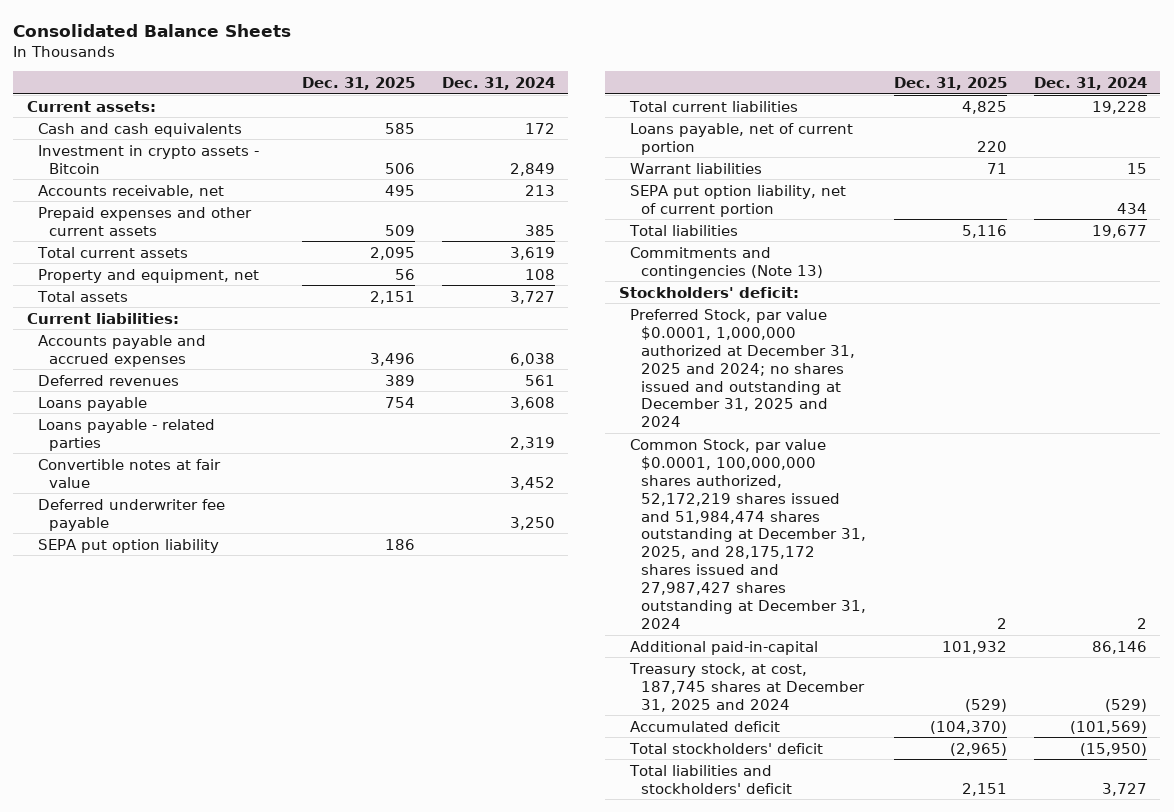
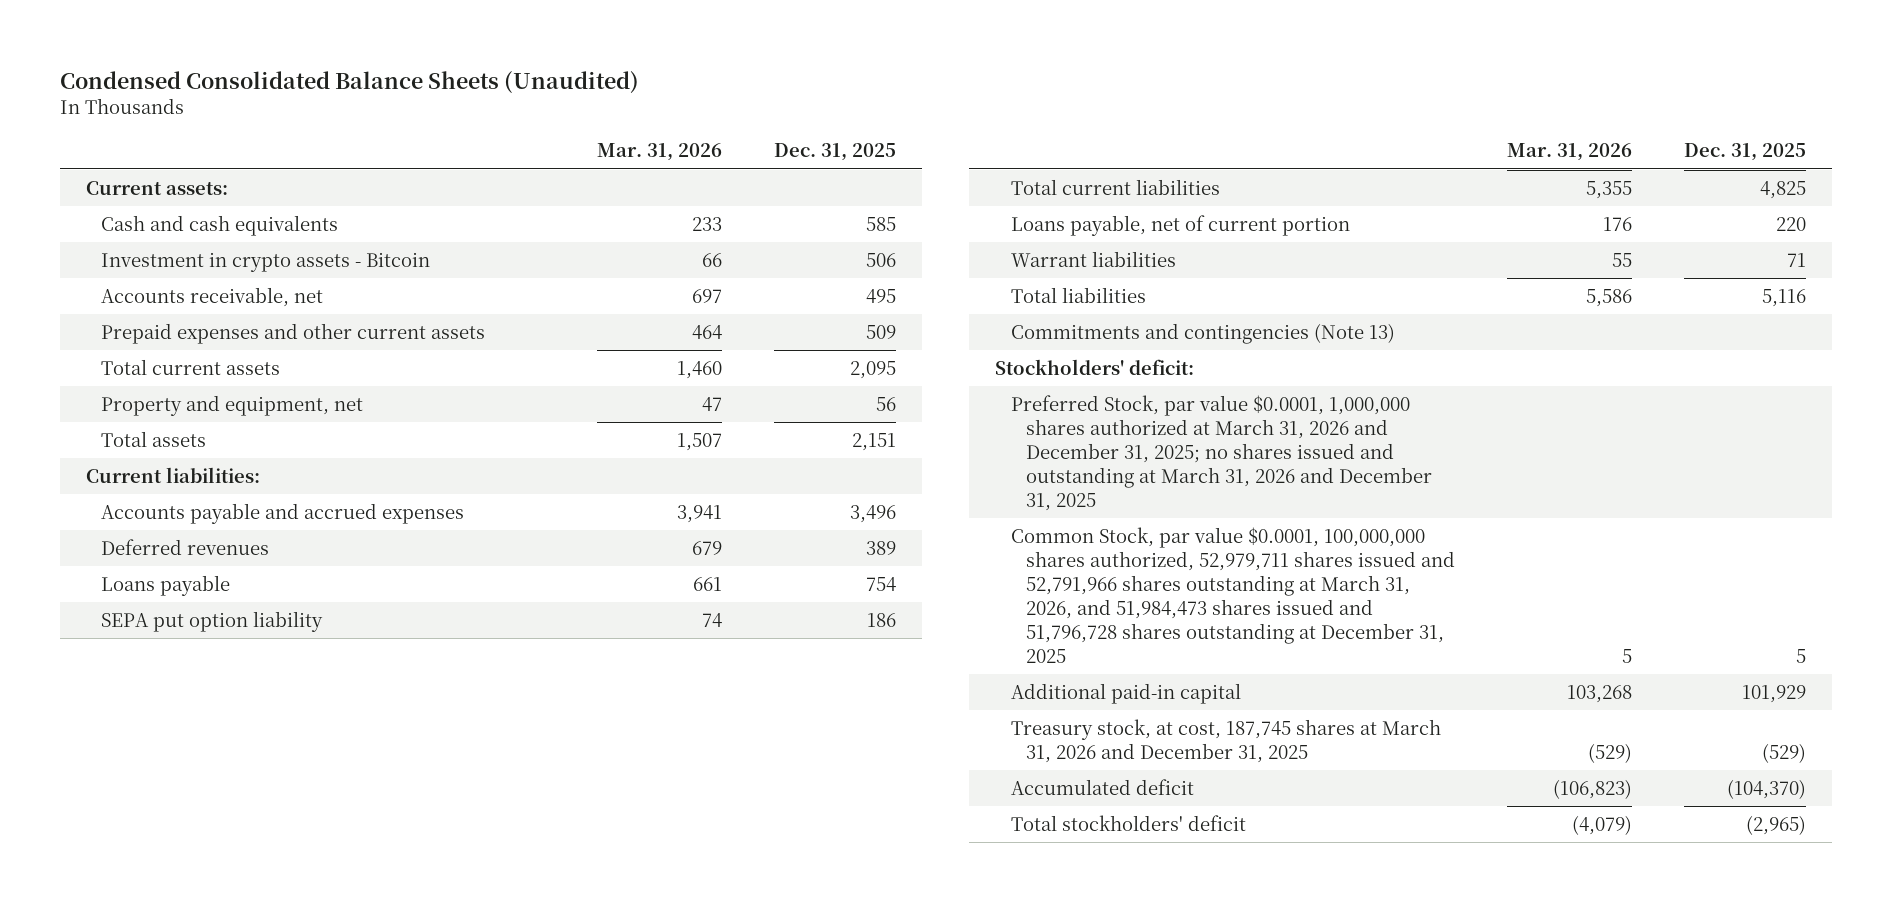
[13,23,292,37] Consolidated Balance Sheets -> [59,70,639,94] Condensed Consolidated Balance Sheets (Unaudited)
[441,77,555,91] Dec. 31, 2024 -> none
none -> [597,143,723,162] Mar. 31, 2026
[38,418,216,451] Loans payable - related parties -> none
[38,458,222,488] Convertible notes at fair value -> none
[38,498,226,531] Deferred underwriter fee payable -> none
[630,184,847,217] SEPA put option liability, net of current portion -> none
[630,308,856,428] Preferred Stock, par value $0.0001, 1,000,000 authorized at December 31, 2025 and 2024; no shares issued and outstanding at December 31, 2025 and 2024 -> [1010,394,1433,511] Preferred Stock, par value $0.0001, 1,000,000 shares authorized at March 31, 2026 and December 31, 2025; no shares issued and outstanding at March 31, 2026 and December 31, 2025
[630,438,867,630] Common Stock, par value $0.0001, 100,000,000 shares authorized, 52,172,219 shares issued and 51,984,474 shares outstanding at December 31, 2025, and 28,175,172 shares issued and 27,987,427 shares outstanding at December 31, 2024 -> [1010,526,1456,663] Common Stock, par value $0.0001, 100,000,000 shares authorized, 52,979,711 shares issued and 52,791,966 shares outstanding at March 31, 2026, and 51,984,473 shares issued and 51,796,728 shares outstanding at December 31, 2025
[996,618,1007,630] 2 -> [1796,648,1807,663] 5
[630,640,819,655] Additional paid-in-capital -> [1010,682,1241,704] Additional paid-in capital
[941,640,1007,654] 101,932 -> [1742,684,1807,703] 101,929
[629,662,866,712] Treasury stock, at cost, 187,745 shares at December 31, 2025 and 2024 -> [1010,718,1441,763] Treasury stock, at cost, 187,745 shares at March 31, 2026 and December 31, 2025
[629,764,793,794] Total liabilities and stockholders' deficit -> none

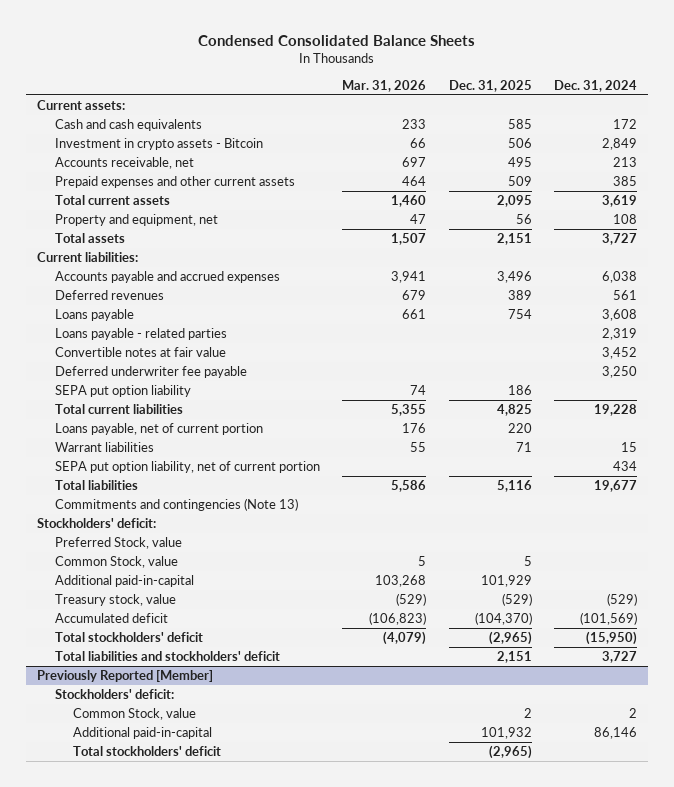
[59,70,639,94] Condensed Consolidated Balance Sheets (Unaudited) -> [197,34,475,46] Condensed Consolidated Balance Sheets
none -> [553,79,637,92] Dec. 31, 2024
none -> [55,328,228,341] Loans payable - related parties
none -> [55,347,227,358] Convertible notes at fair value
none -> [55,366,248,379] Deferred underwriter fee payable
none -> [55,461,321,474] SEPA put option liability, net of current portion
[1010,394,1433,511] Preferred Stock, par value $0.0001, 1,000,000 shares authorized at March 31, 2026 and December 31, 2025; no shares issued and outstanding at March 31, 2026 and December 31, 2025 -> [55,537,183,550] Preferred Stock, value
[1010,526,1456,663] Common Stock, par value $0.0001, 100,000,000 shares authorized, 52,979,711 shares issued and 52,791,966 shares outstanding at March 31, 2026, and 51,984,473 shares issued and 51,796,728 shares outstanding at December 31, 2025 -> [55,556,179,569] Common Stock, value
[1010,682,1241,704] Additional paid-in capital -> [55,575,195,588] Additional paid-in-capital
[1010,718,1441,763] Treasury stock, at cost, 187,745 shares at March 31, 2026 and December 31, 2025 -> [55,594,177,607] Treasury stock, value
none -> [55,651,281,662] Total liabilities and stockholders' deficit
none -> [36,670,213,683] Previously Reported [Member]
none -> [55,689,175,700] Stockholders' deficit:
none -> [73,708,197,721] Common Stock, value
none -> [73,727,213,740] Additional paid-in-capital
none -> [73,746,222,757] Total stockholders' deficit

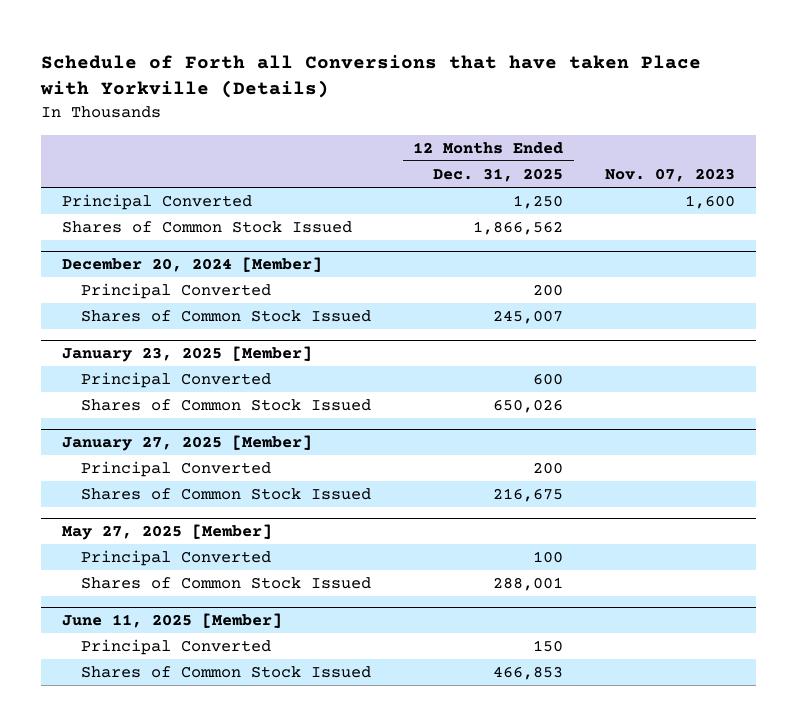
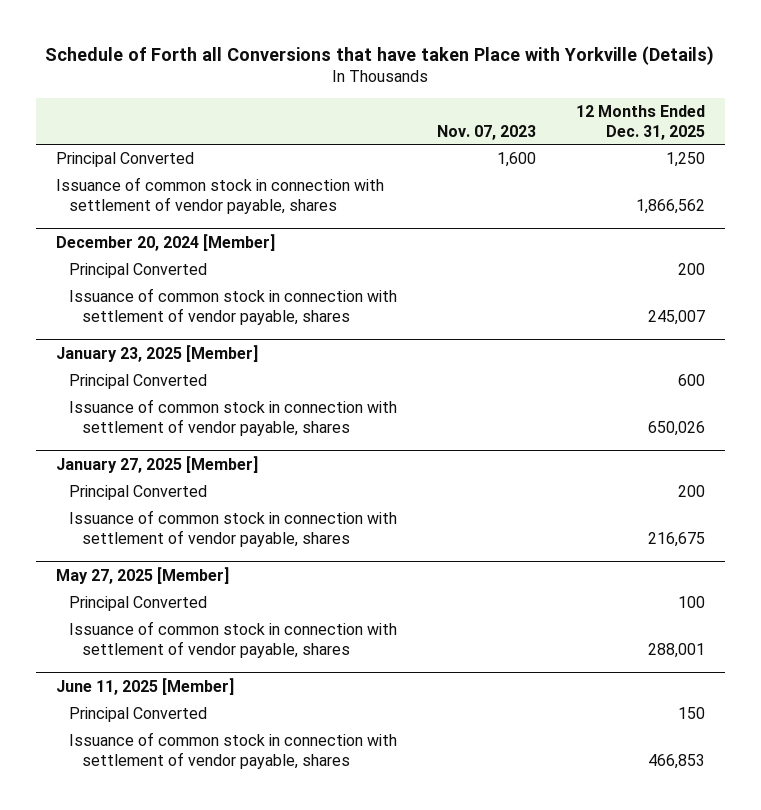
[62,221,353,234] Shares of Common Stock Issued -> [55,176,384,214] Issuance of common stock in connection with settlement of vendor payable, shares
[81,310,372,323] Shares of Common Stock Issued -> [68,287,397,325] Issuance of common stock in connection with settlement of vendor payable, shares
[81,399,372,412] Shares of Common Stock Issued -> [68,398,397,436] Issuance of common stock in connection with settlement of vendor payable, shares
[81,488,372,501] Shares of Common Stock Issued -> [68,509,397,547] Issuance of common stock in connection with settlement of vendor payable, shares
[81,577,372,590] Shares of Common Stock Issued -> [68,620,397,658] Issuance of common stock in connection with settlement of vendor payable, shares
[81,666,372,679] Shares of Common Stock Issued -> [68,731,397,769] Issuance of common stock in connection with settlement of vendor payable, shares

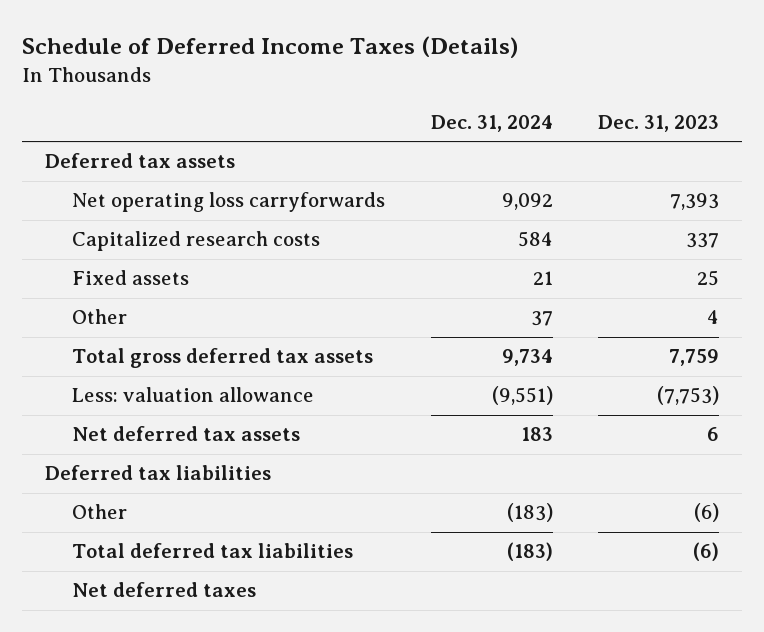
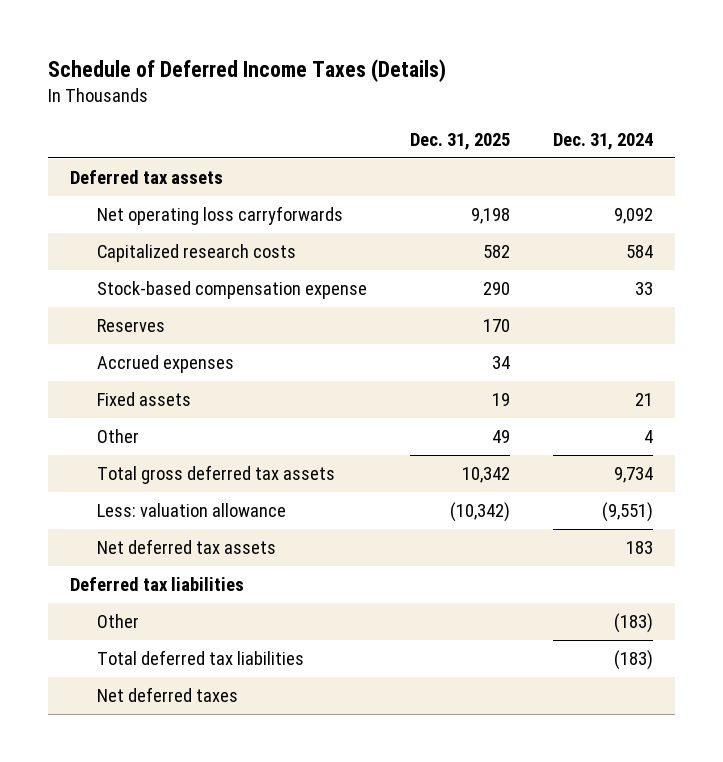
[597,115,719,133] Dec. 31, 2023 -> none
none -> [410,132,511,150] Dec. 31, 2025
none -> [96,280,367,299] Stock-based compensation expense
none -> [96,318,165,332] Reserves
none -> [96,354,234,373] Accrued expenses
[530,311,553,327] 37 -> [644,429,654,443] 4

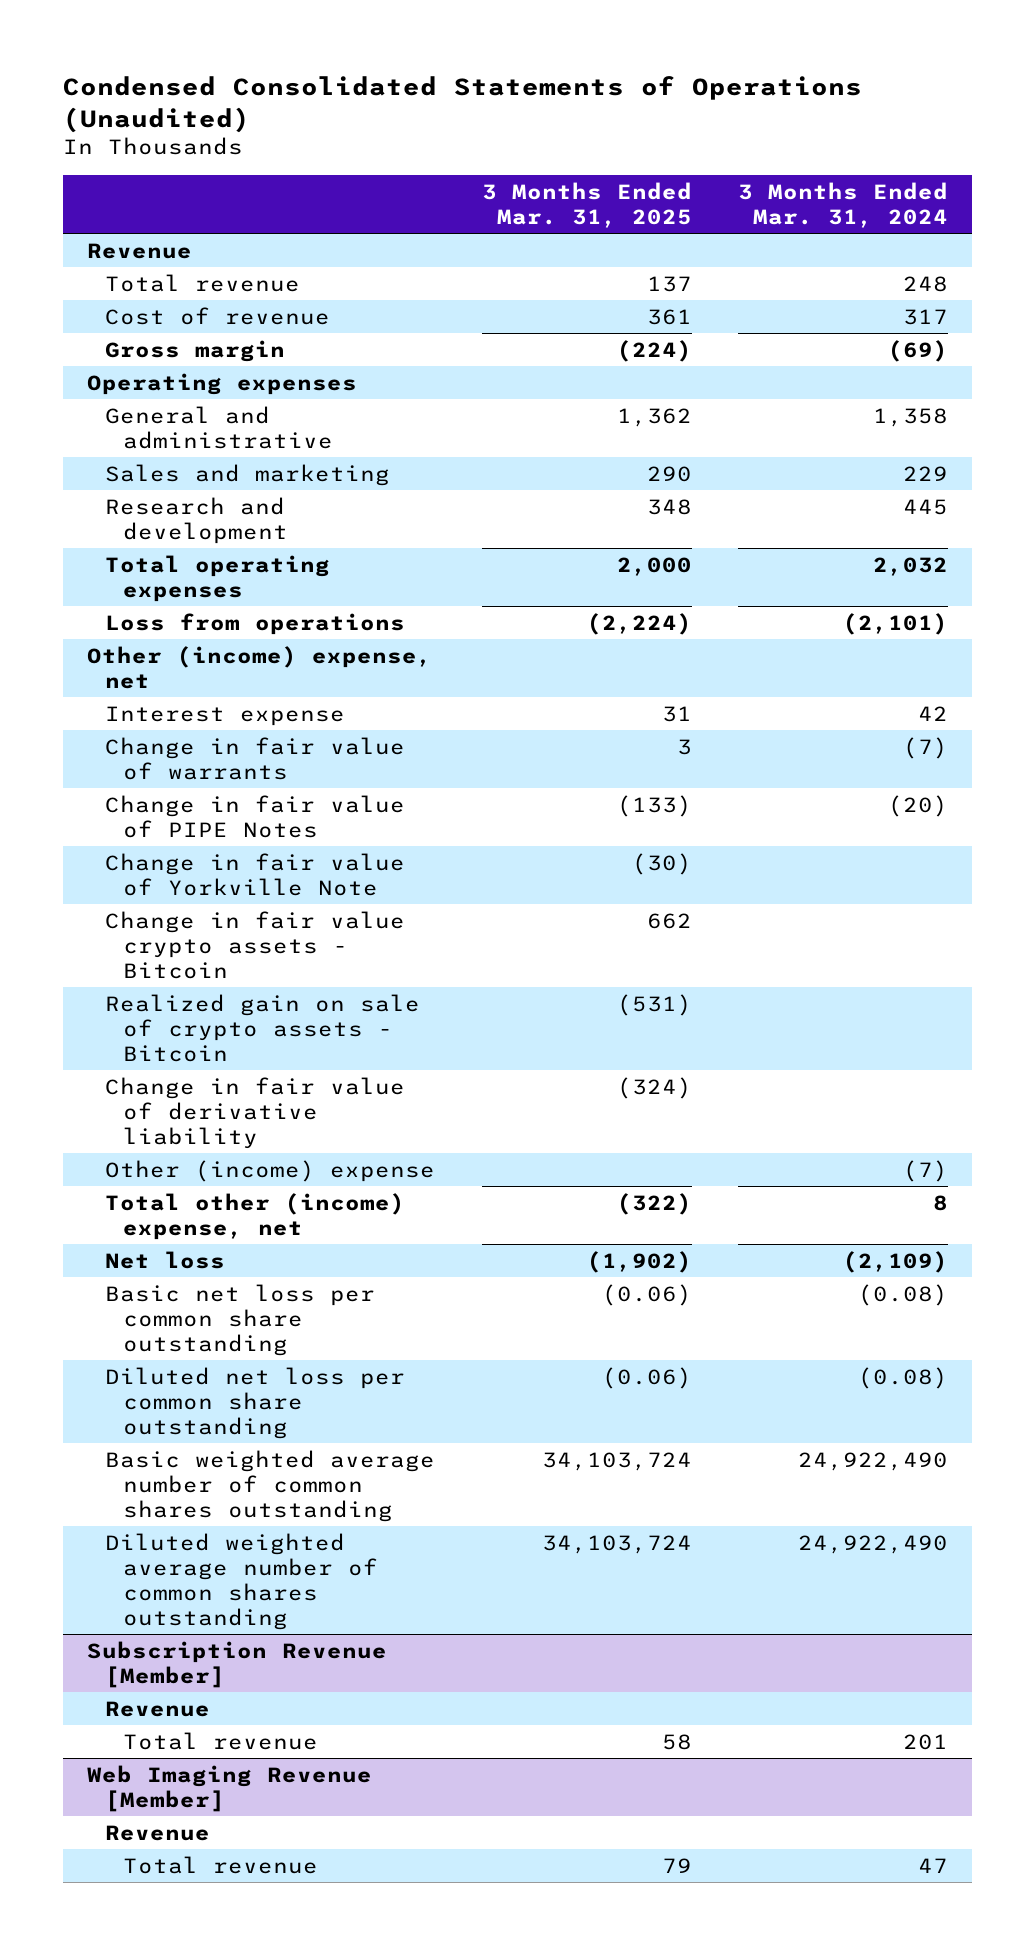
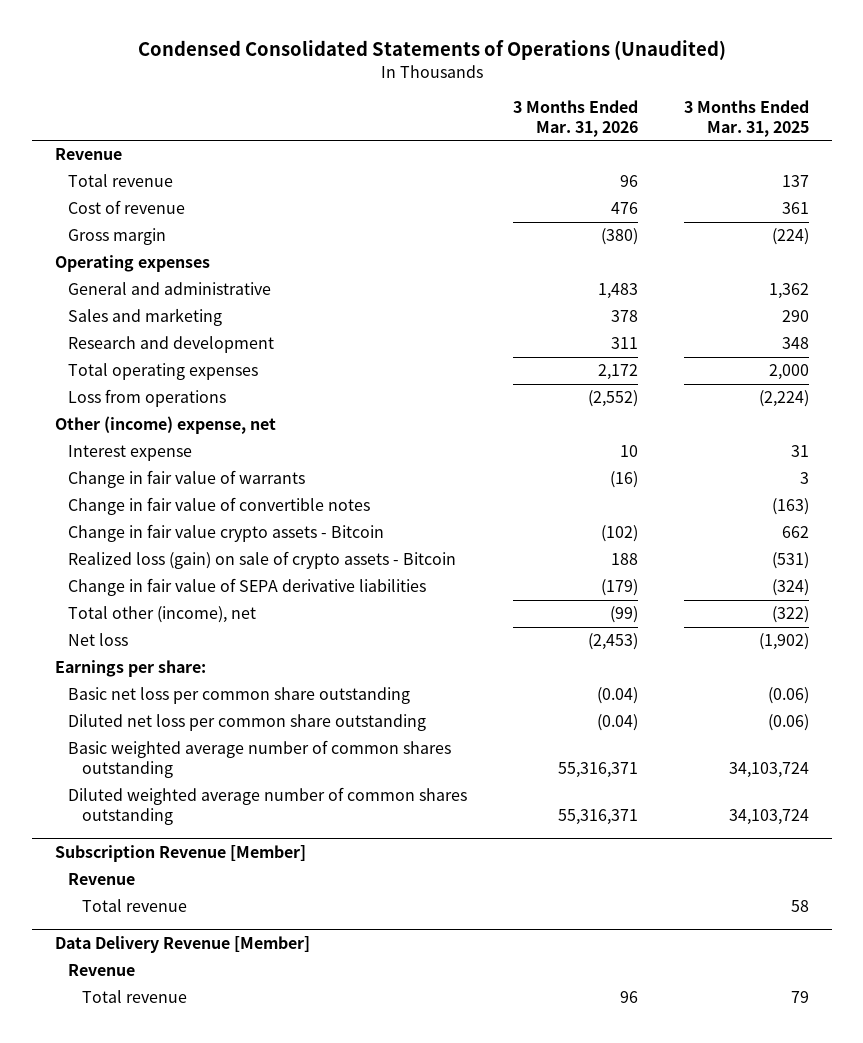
[738,181,949,228] 3 Months Ended Mar. 31, 2024 -> none
none -> [513,100,639,137] 3 Months Ended Mar. 31, 2026
[104,852,405,896] Change in fair value of Yorkville Note -> none
[104,794,405,838] Change in fair value of PIPE Notes -> [68,497,371,516] Change in fair value of convertible notes
[616,794,692,817] (133) -> [771,498,809,516] (163)
[104,1159,435,1182] Other (income) expense -> none
[104,993,420,1062] Realized gain on sale of crypto assets - Bitcoin -> [68,551,457,570] Realized loss (gain) on sale of crypto assets - Bitcoin
[104,1076,405,1149] Change in fair value of derivative liability -> [68,578,427,597] Change in fair value of SEPA derivative liabilities
[104,1192,405,1240] Total other (income) expense, net -> [68,606,257,624] Total other (income), net
none -> [54,660,206,678] Earnings per share:
[86,1764,372,1812] Web Imaging Revenue [Member] -> none
none -> [54,936,310,954] Data Delivery Revenue [Member]

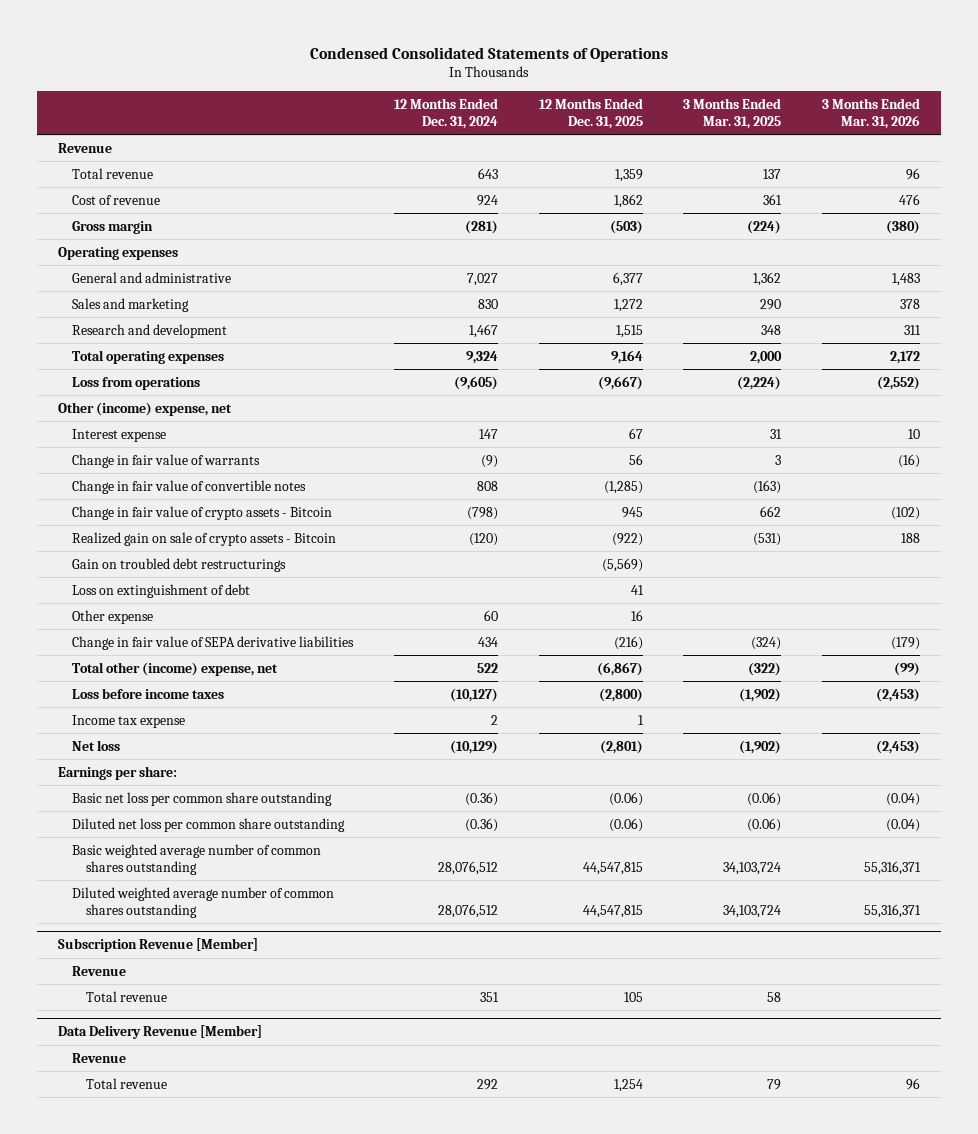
[137,40,726,61] Condensed Consolidated Statements of Operations (Unaudited) -> [309,46,668,62] Condensed Consolidated Statements of Operations
none -> [393,97,498,130] 12 Months Ended Dec. 31, 2024
none -> [538,97,643,130] 12 Months Ended Dec. 31, 2025
[68,524,385,543] Change in fair value crypto assets - Bitcoin -> [71,505,332,520] Change in fair value of crypto assets - Bitcoin
[68,551,457,570] Realized loss (gain) on sale of crypto assets - Bitcoin -> [71,531,336,546] Realized gain on sale of crypto assets - Bitcoin
none -> [71,557,286,572] Gain on troubled debt restructurings
none -> [71,583,250,598] Loss on extinguishment of debt
none -> [71,609,153,624] Other expense
[68,606,257,624] Total other (income), net -> [71,661,278,676] Total other (income) expense, net
none -> [71,687,224,699] Loss before income taxes
none -> [71,714,185,728] Income tax expense

